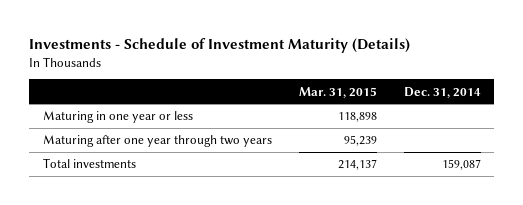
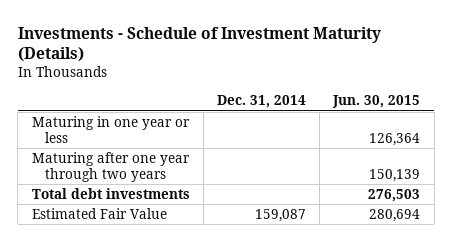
[298,86,377,98] Mar. 31, 2015 -> none
none -> [332,95,421,109] Jun. 30, 2015
none -> [31,187,190,199] Total debt investments
[42,158,136,169] Total investments -> [31,207,167,219] Estimated Fair Value

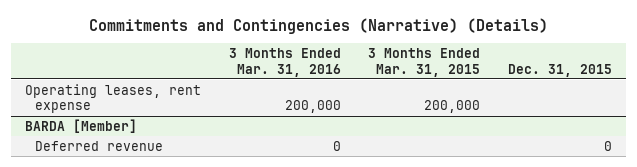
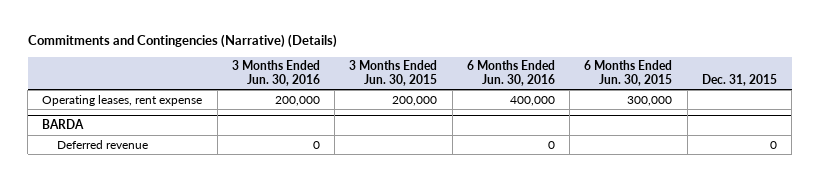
[228,47,341,77] 3 Months Ended Mar. 31, 2016 -> none
[368,47,481,77] 3 Months Ended Mar. 31, 2015 -> none
none -> [231,60,320,86] 3 Months Ended Jun. 30, 2016
none -> [349,60,438,86] 3 Months Ended Jun. 30, 2015
none -> [466,60,555,86] 6 Months Ended Jun. 30, 2016
none -> [584,60,673,86] 6 Months Ended Jun. 30, 2015
[24,118,137,133] BARDA [Member] -> [42,119,85,130] BARDA

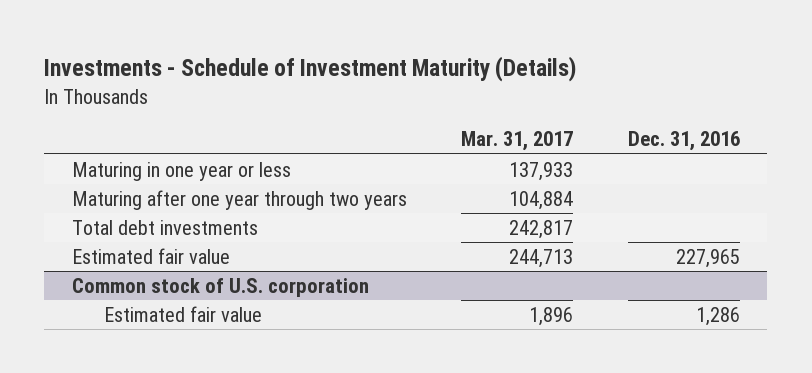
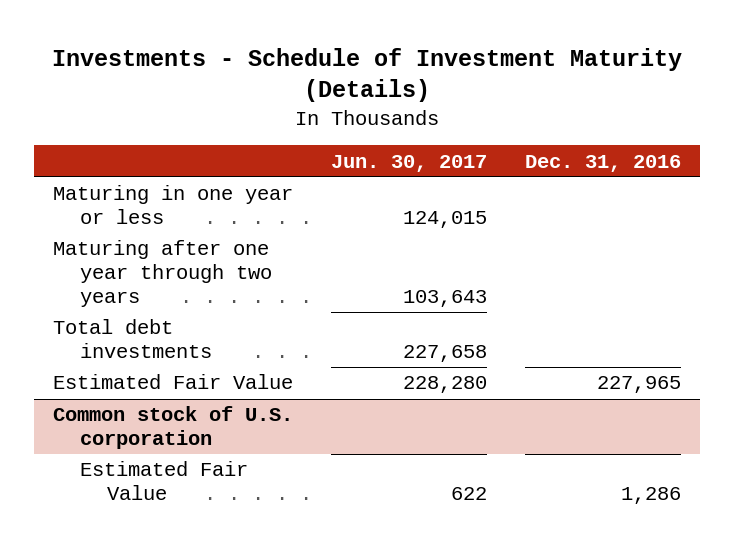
[461,131,574,152] Mar. 31, 2017 -> none
none -> [331,154,488,172] Jun. 30, 2017
[71,247,230,264] Estimated fair value -> [53,374,294,390] Estimated Fair Value
[103,305,262,322] Estimated fair value -> [80,461,249,501] Estimated Fair Value

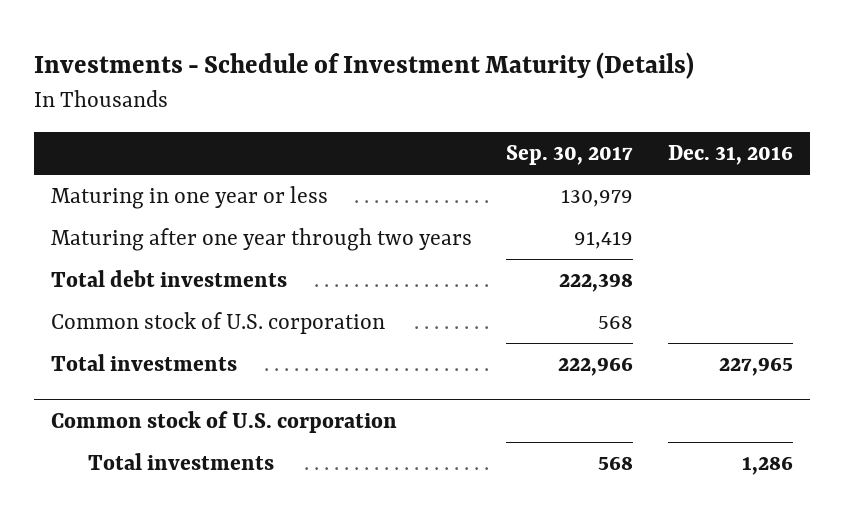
[331,154,488,172] Jun. 30, 2017 -> none
none -> [506,145,634,166] Sep. 30, 2017
none -> [51,312,386,335] Common stock of U.S. corporation
[53,374,294,390] Estimated Fair Value -> [51,354,238,372] Total investments
[80,461,249,501] Estimated Fair Value -> [87,453,274,471] Total investments

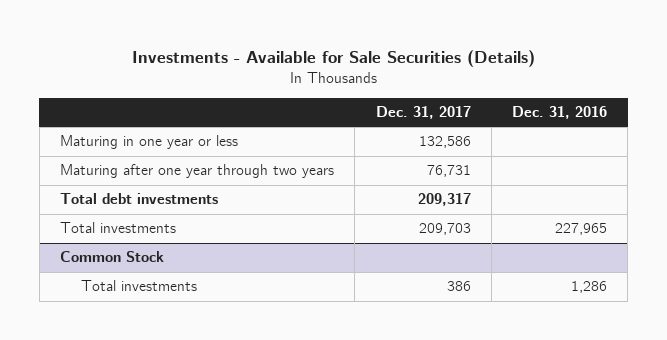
[34,52,695,80] Investments - Schedule of Investment Maturity (Details) -> [131,49,535,67] Investments - Available for Sale Securities (Details)
[506,145,634,166] Sep. 30, 2017 -> none
none -> [375,106,471,120] Dec. 31, 2017
[51,312,386,335] Common stock of U.S. corporation -> none
[51,411,398,434] Common stock of U.S. corporation -> [60,251,165,263] Common Stock

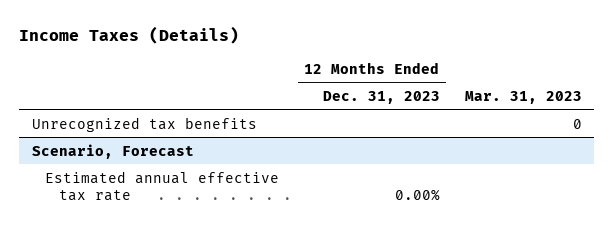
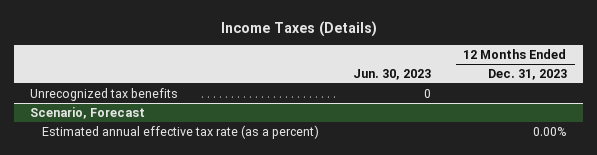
[464,90,582,104] Mar. 31, 2023 -> none
none -> [352,68,431,80] Jun. 30, 2023
[45,170,280,202] Estimated annual effective tax rate -> [42,124,320,139] Estimated annual effective tax rate (as a percent)

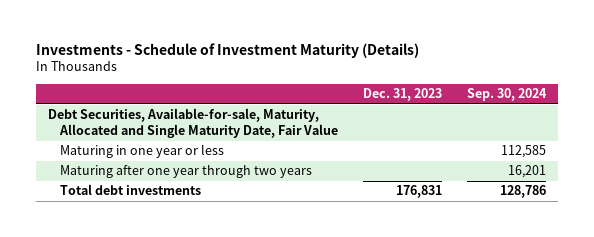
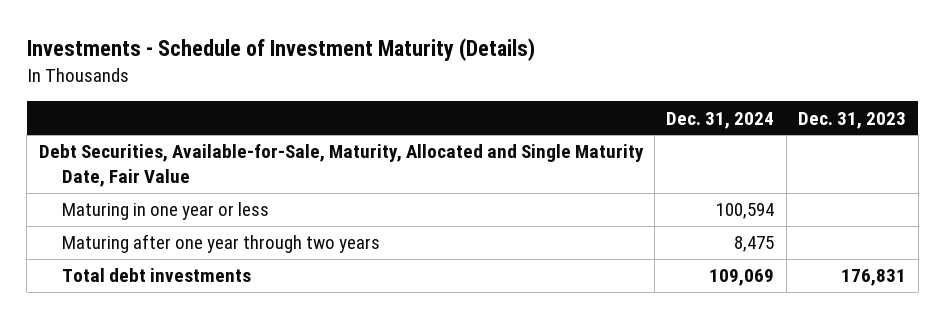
[466,88,547,102] Sep. 30, 2024 -> none
none -> [666,111,775,129] Dec. 31, 2024
[47,108,339,139] Debt Securities, Available-for-sale, Maturity, Allocated and Single Maturity Date, Fair Value -> [38,144,644,188] Debt Securities, Available-for-Sale, Maturity, Allocated and Single Maturity Date, Fair Value

